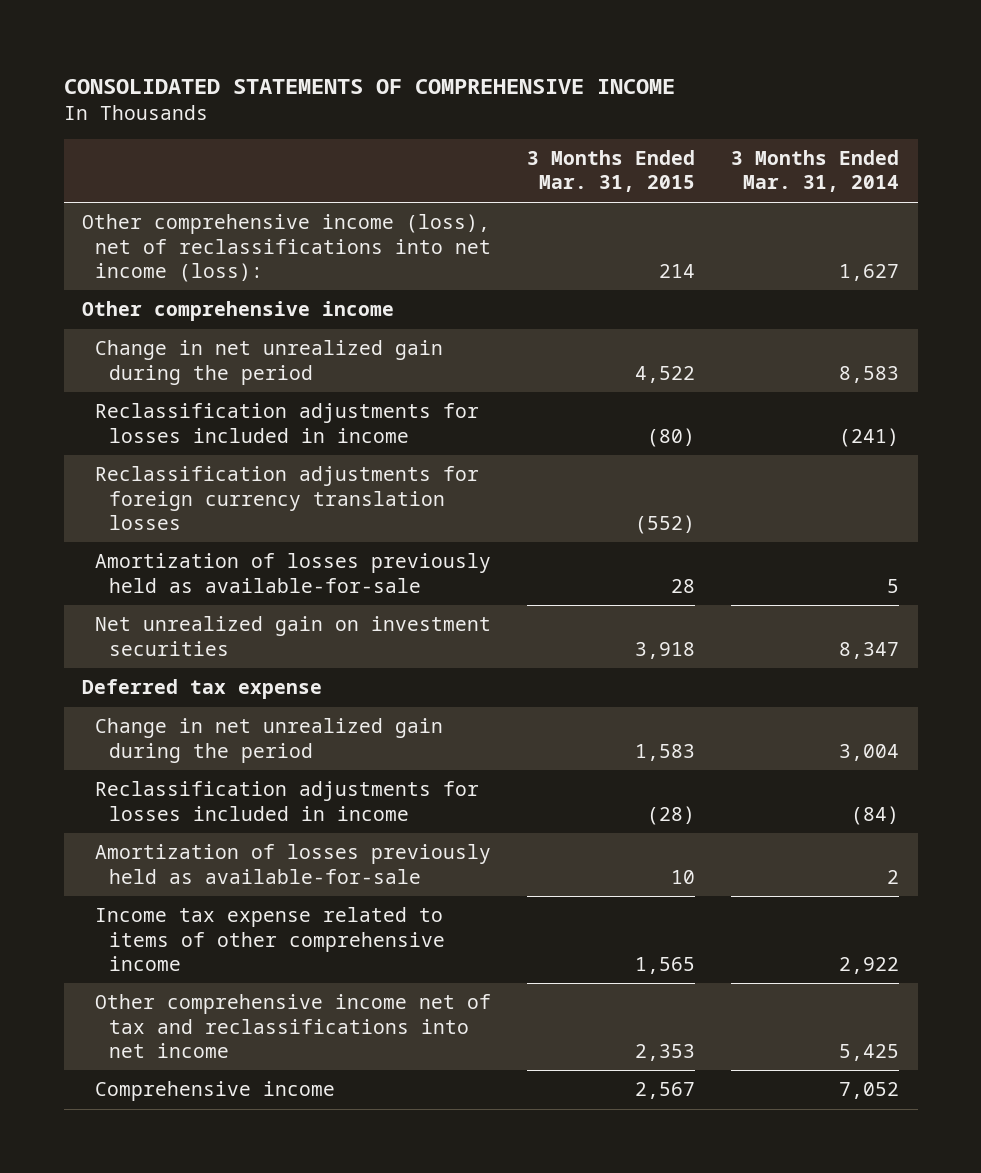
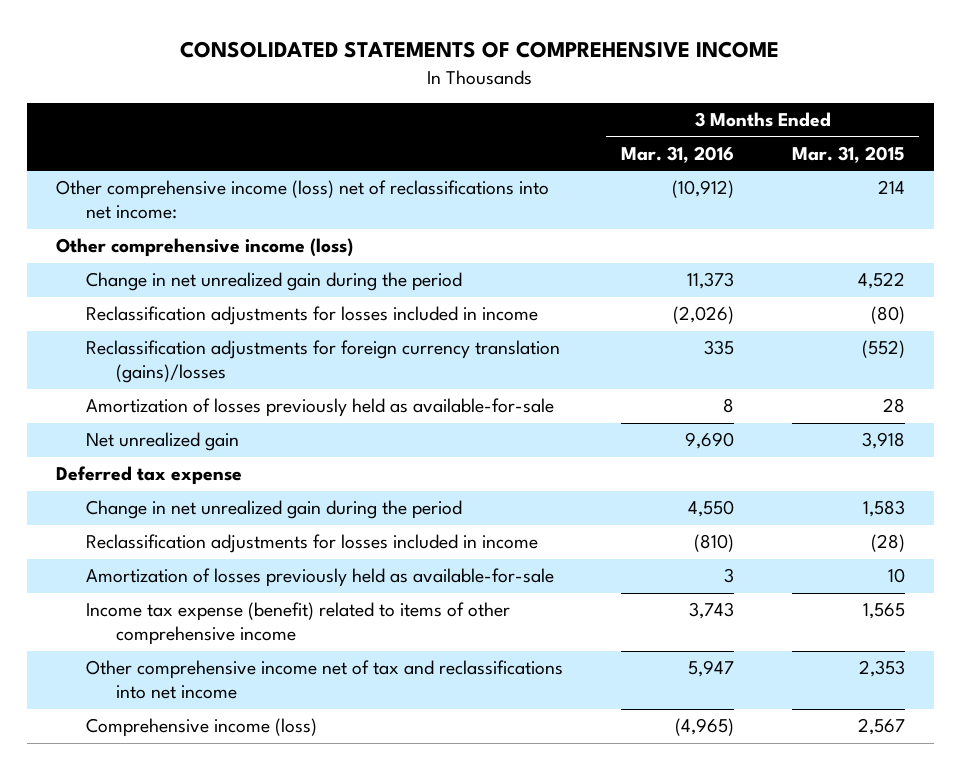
[731,150,900,193] 3 Months Ended Mar. 31, 2014 -> none
none -> [620,146,734,164] Mar. 31, 2016
[81,214,492,282] Other comprehensive income (loss), net of reclassifications into net income (loss): -> [55,180,549,220] Other comprehensive income (loss) net of reclassifications into net income:
[81,301,394,322] Other comprehensive income -> [55,238,353,258] Other comprehensive income (loss)
[95,466,480,530] Reclassification adjustments for foreign currency translation losses -> [85,340,560,384] Reclassification adjustments for foreign currency translation (gains)/losses
[95,616,492,656] Net unrealized gain on investment securities -> [85,432,239,452] Net unrealized gain
[95,907,445,971] Income tax expense related to items of other comprehensive income -> [85,602,510,646] Income tax expense (benefit) related to items of other comprehensive income
[95,1081,336,1102] Comprehensive income -> [85,718,317,738] Comprehensive income (loss)

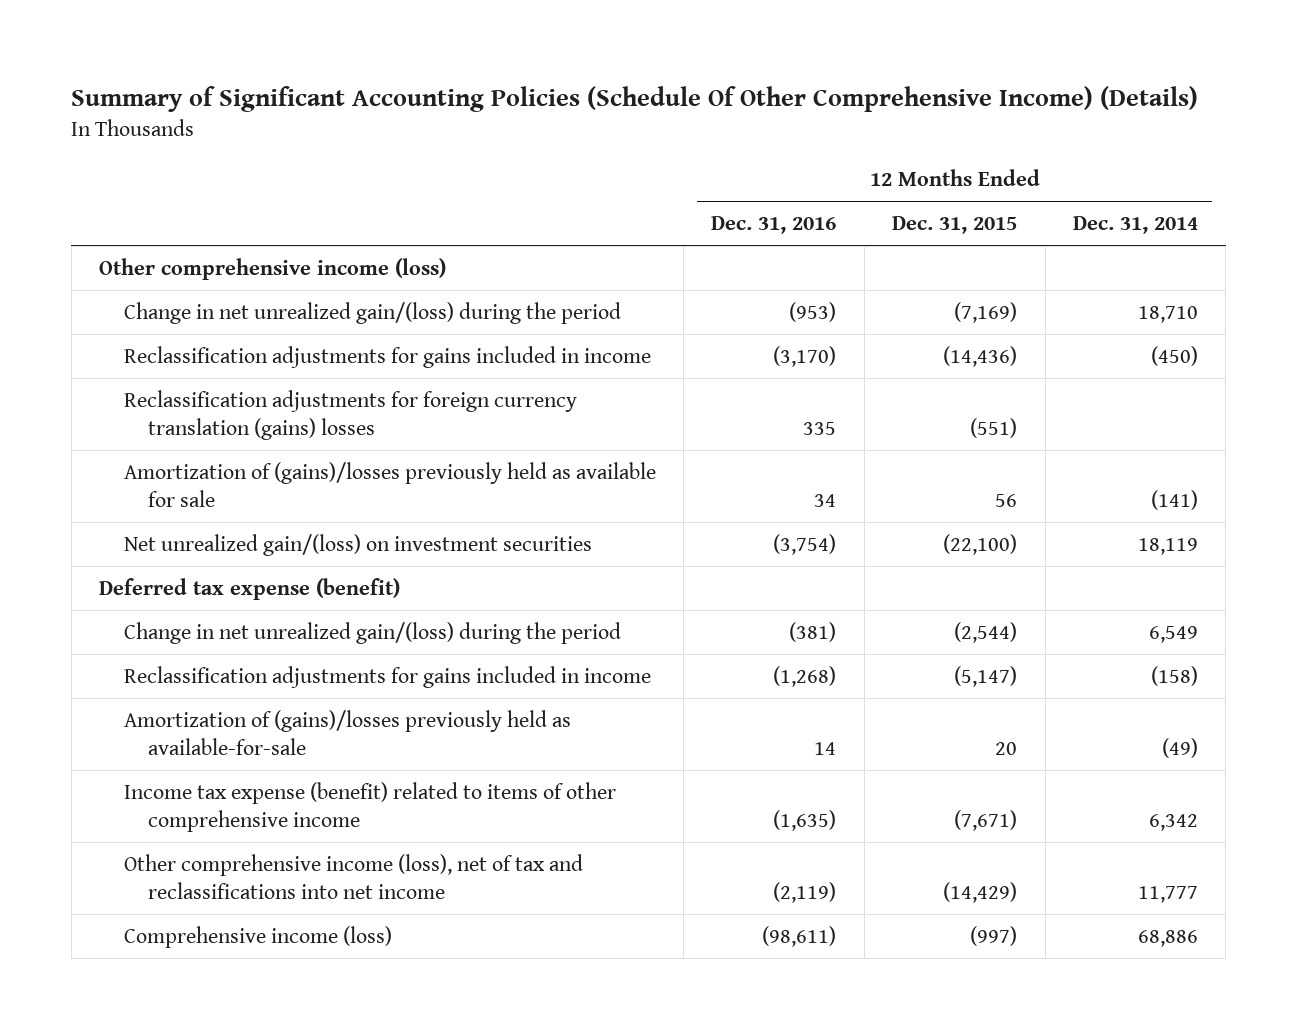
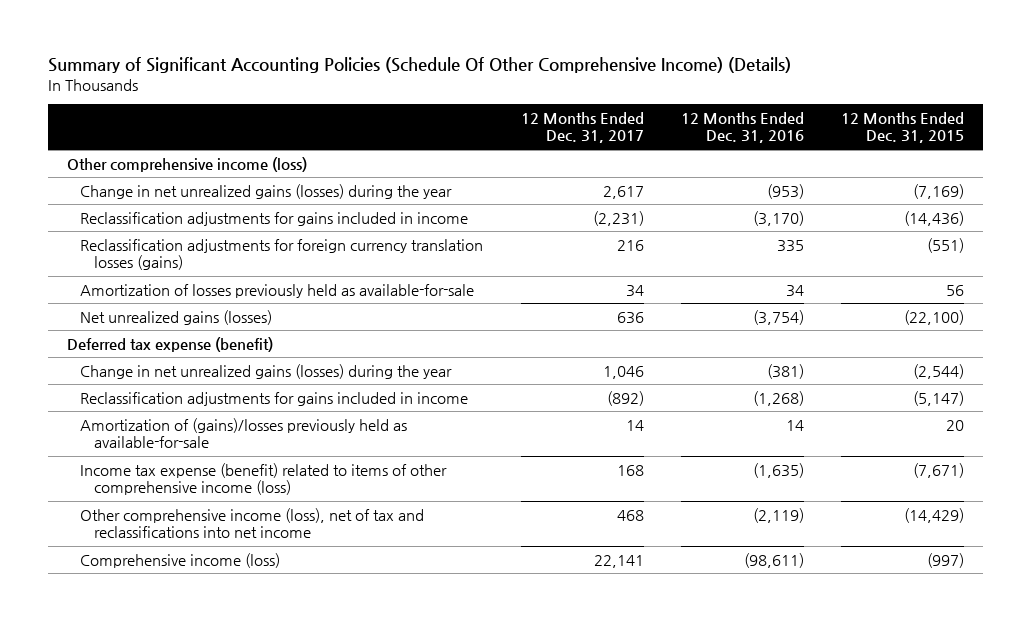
[1073,216,1199,235] Dec. 31, 2014 -> none
none -> [520,111,644,144] 12 Months Ended Dec. 31, 2017
[123,301,621,324] Change in net unrealized gain/(loss) during the period -> [80,183,453,199] Change in net unrealized gains (losses) during the year
[123,389,577,441] Reclassification adjustments for foreign currency translation (gains) losses -> [80,238,484,271] Reclassification adjustments for foreign currency translation losses (gains)
[123,461,656,508] Amortization of (gains)/losses previously held as available for sale -> [80,283,475,298] Amortization of losses previously held as available-for-sale
[123,533,592,556] Net unrealized gain/(loss) on investment securities -> [80,309,273,325] Net unrealized gains (losses)
[123,621,621,644] Change in net unrealized gain/(loss) during the period -> [80,363,453,379] Change in net unrealized gains (losses) during the year
[123,781,616,833] Income tax expense (benefit) related to items of other comprehensive income -> [80,462,448,496] Income tax expense (benefit) related to items of other comprehensive income (loss)

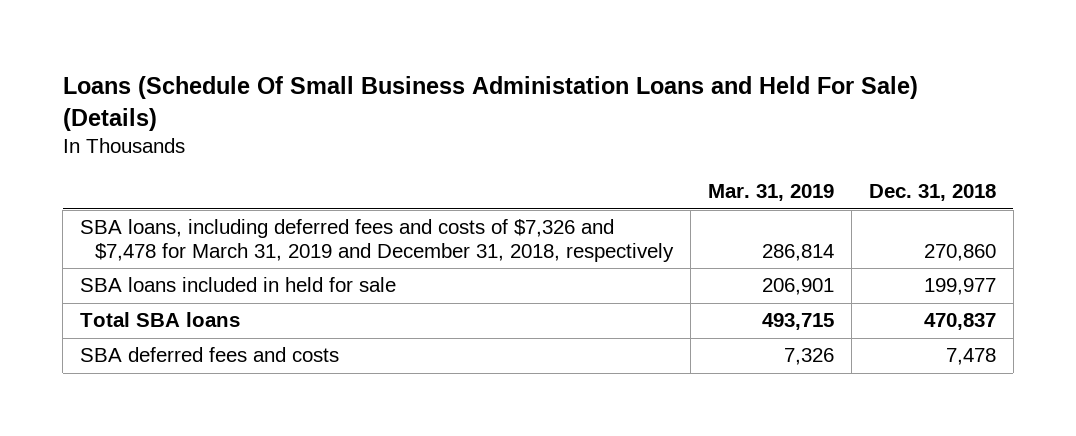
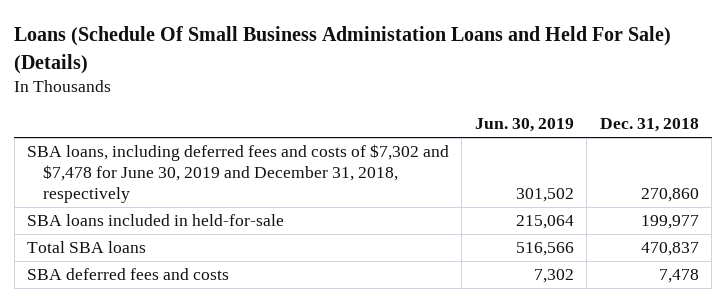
[708,184,835,202] Mar. 31, 2019 -> none
none -> [474,118,574,133] Jun. 30, 2019
[79,219,675,263] SBA loans, including deferred fees and costs of $7,326 and $7,478 for March 31, 2019 and December 31, 2018, respectively -> [27,144,450,203] SBA loans, including deferred fees and costs of $7,302 and $7,478 for June 30, 2019 and December 31, 2018, respectively
[79,277,396,293] SBA loans included in held for sale -> [27,214,285,227] SBA loans included in held-for-sale

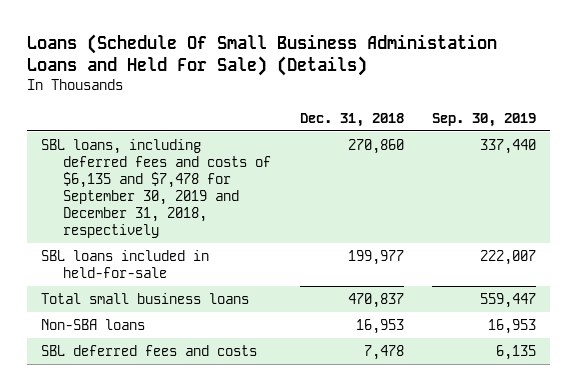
[474,118,574,133] Jun. 30, 2019 -> none
none -> [431,112,536,127] Sep. 30, 2019
[27,144,450,203] SBA loans, including deferred fees and costs of $7,302 and $7,478 for June 30, 2019 and December 31, 2018, respectively -> [41,138,272,238] SBL loans, including deferred fees and costs of $6,135 and $7,478 for September 30, 2019 and December 31, 2018, respectively
[27,214,285,227] SBA loans included in held-for-sale -> [41,249,210,278] SBL loans included in held-for-sale
[27,241,147,254] Total SBA loans -> [41,292,250,304] Total small business loans
none -> [41,318,146,330] Non-SBA loans
[27,268,230,281] SBA deferred fees and costs -> [41,344,258,356] SBL deferred fees and costs

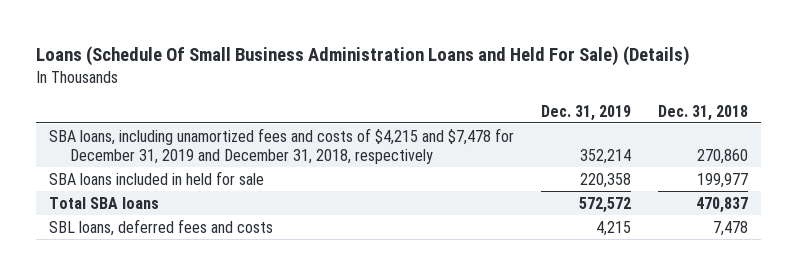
[27,34,498,77] Loans (Schedule Of Small Business Administation Loans and Held For Sale) (Details) -> [35,46,690,67] Loans (Schedule Of Small Business Administration Loans and Held For Sale) (Details)
[431,112,536,127] Sep. 30, 2019 -> none
none -> [541,104,632,121] Dec. 31, 2019
[41,318,146,330] Non-SBA loans -> none
[41,138,272,238] SBL loans, including deferred fees and costs of $6,135 and $7,478 for September 30, 2019 and December 31, 2018, respectively -> [49,127,515,164] SBA loans, including unamortized fees and costs of $4,215 and $7,478 for December 31, 2019 and December 31, 2018, respectively
[41,249,210,278] SBL loans included in held-for-sale -> [49,170,265,185] SBA loans included in held for sale
[41,292,250,304] Total small business loans -> [49,196,160,209] Total SBA loans
[41,344,258,356] SBL deferred fees and costs -> [49,218,274,236] SBL loans, deferred fees and costs

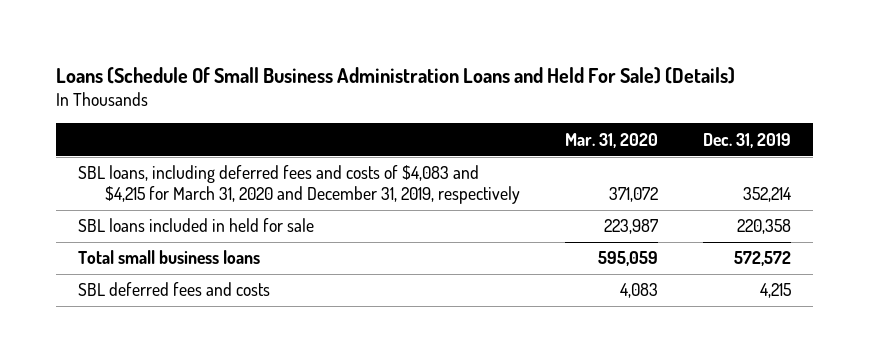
[657,104,748,121] Dec. 31, 2018 -> none
none -> [565,132,659,148] Mar. 31, 2020
[49,127,515,164] SBA loans, including unamortized fees and costs of $4,215 and $7,478 for December 31, 2019 and December 31, 2018, respectively -> [78,165,521,205] SBL loans, including deferred fees and costs of $4,083 and $4,215 for March 31, 2020 and December 31, 2019, respectively
[49,170,265,185] SBA loans included in held for sale -> [78,218,315,233] SBL loans included in held for sale
[49,196,160,209] Total SBA loans -> [78,250,261,265] Total small business loans
[49,218,274,236] SBL loans, deferred fees and costs -> [78,282,271,297] SBL deferred fees and costs

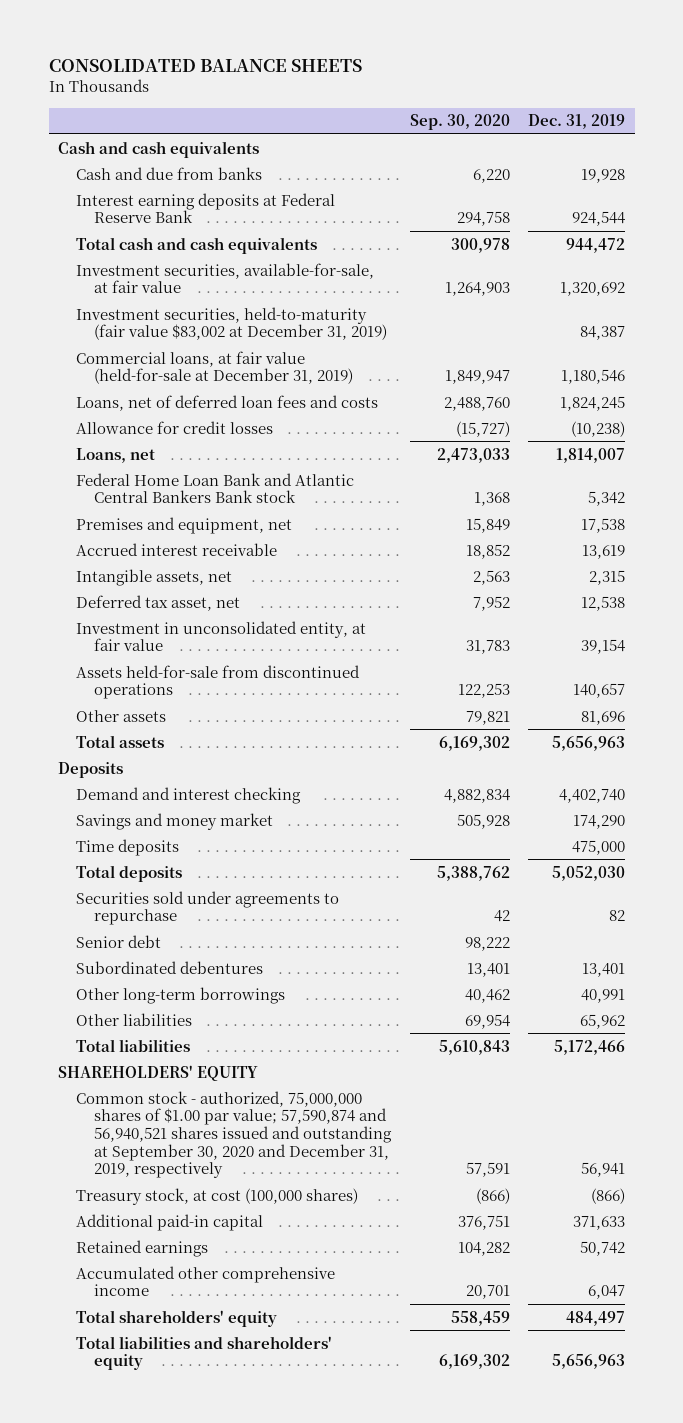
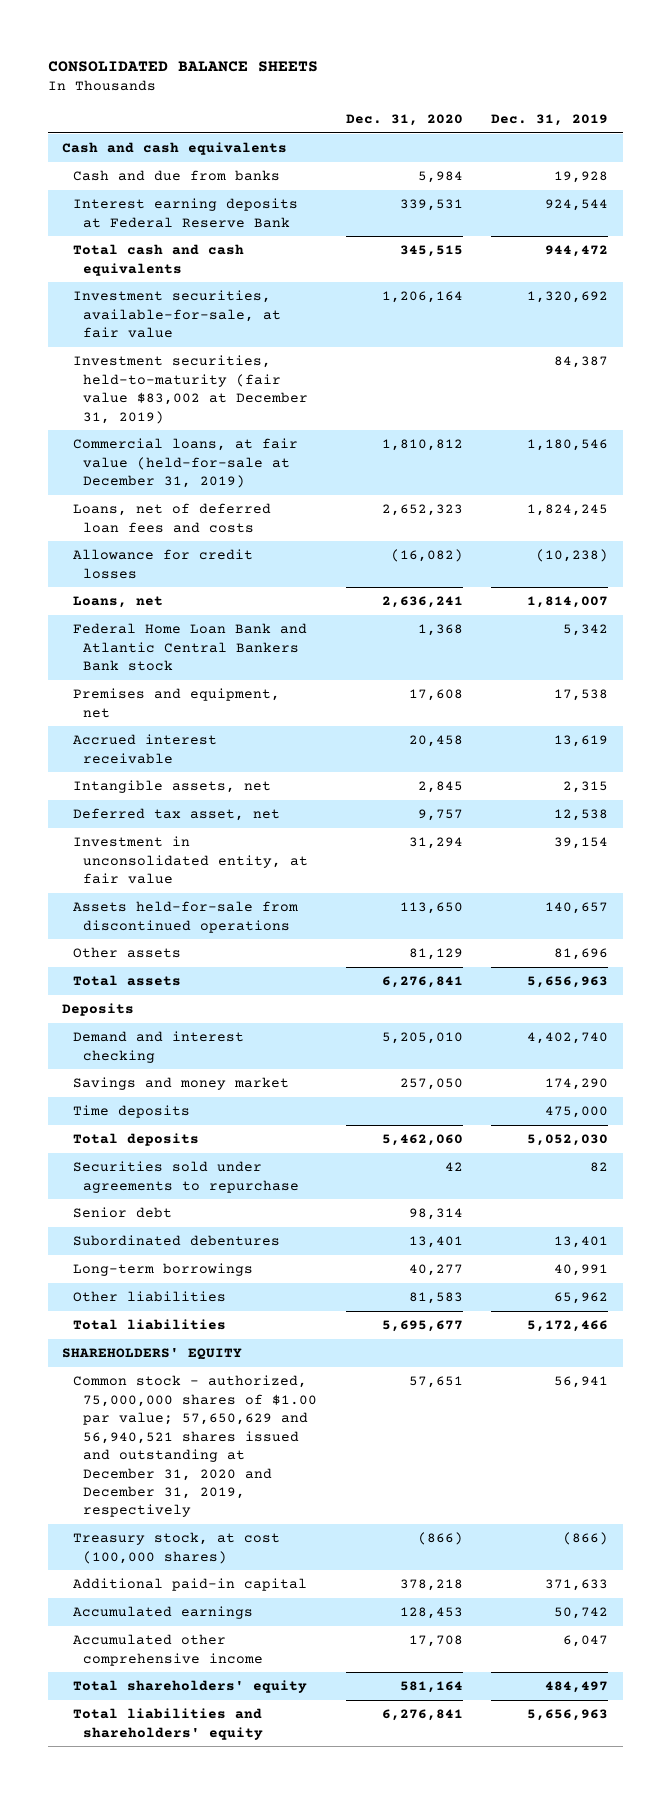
[409,114,510,131] Sep. 30, 2020 -> none
none -> [345,113,463,126] Dec. 31, 2020
[76,986,286,1004] Other long-term borrowings -> [72,1263,253,1277] Long-term borrowings
[76,1090,393,1179] Common stock - authorized, 75,000,000 shares of $1.00 par value; 57,590,874 and 56,940,521 shares issued and outstanding at September 30, 2020 and December 31, 2019, respectively -> [72,1375,318,1518] Common stock - authorized, 75,000,000 shares of $1.00 par value; 57,650,629 and 56,940,521 shares issued and outstanding at December 31, 2020 and December 31, 2019, respectively
[76,1239,209,1257] Retained earnings -> [72,1606,253,1620] Accumulated earnings

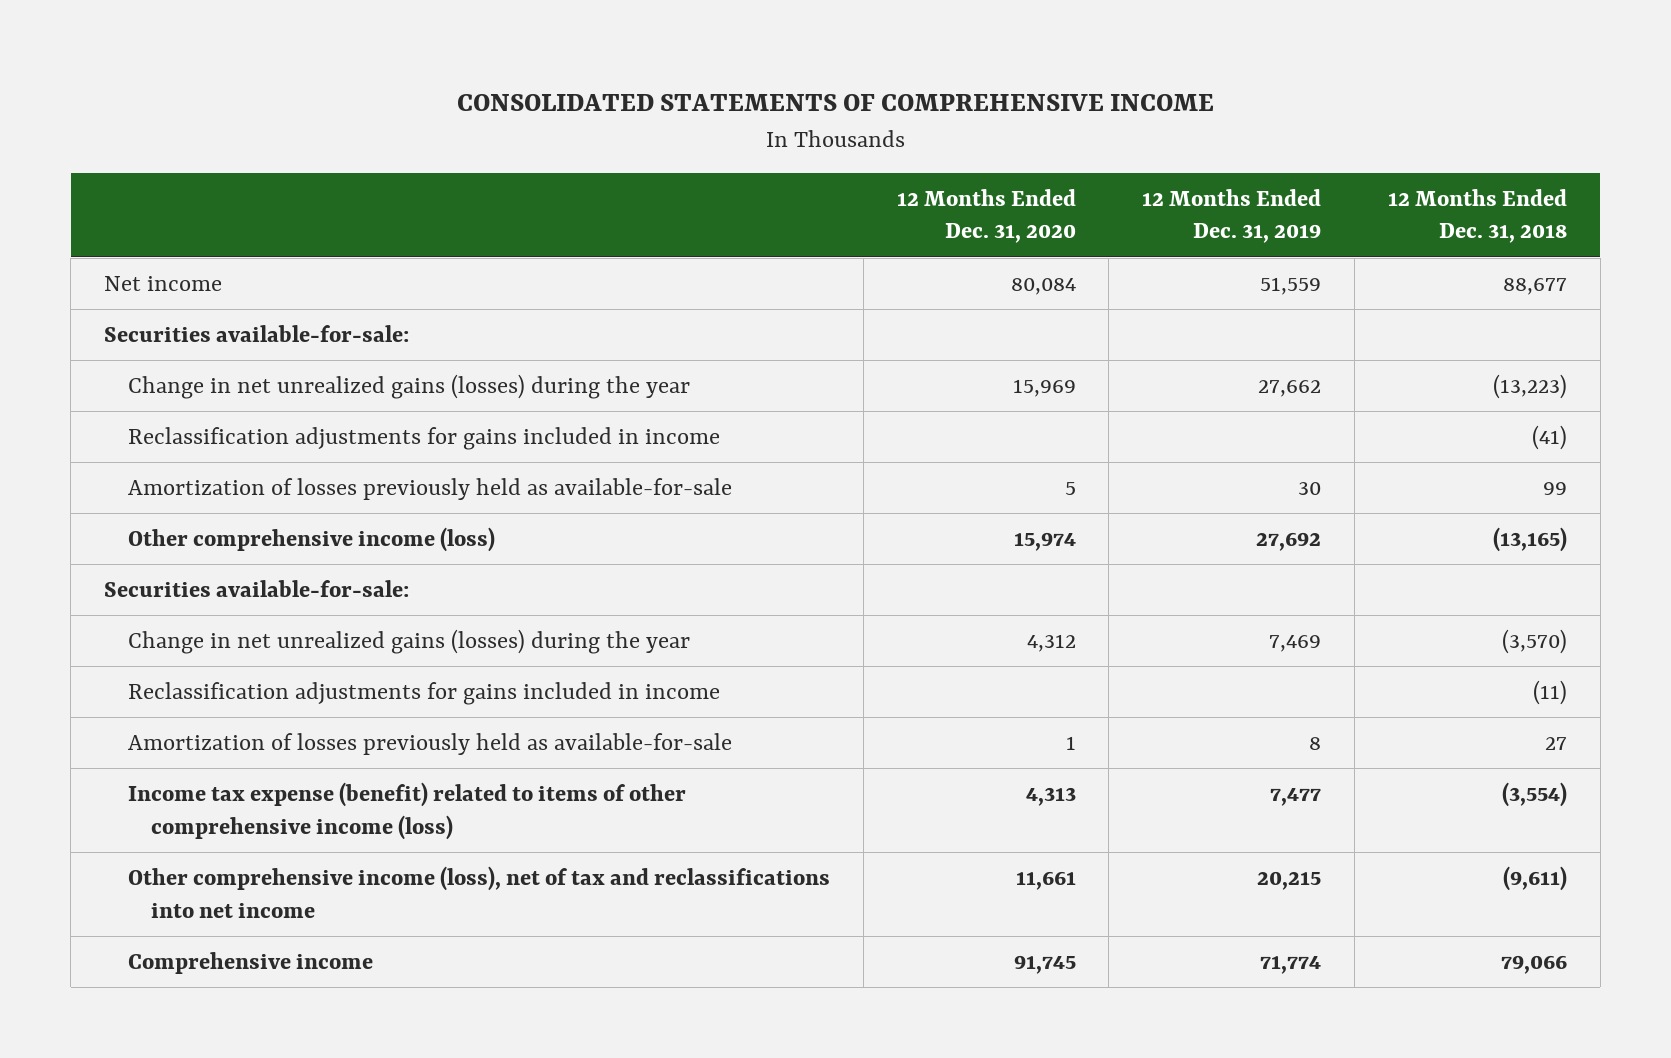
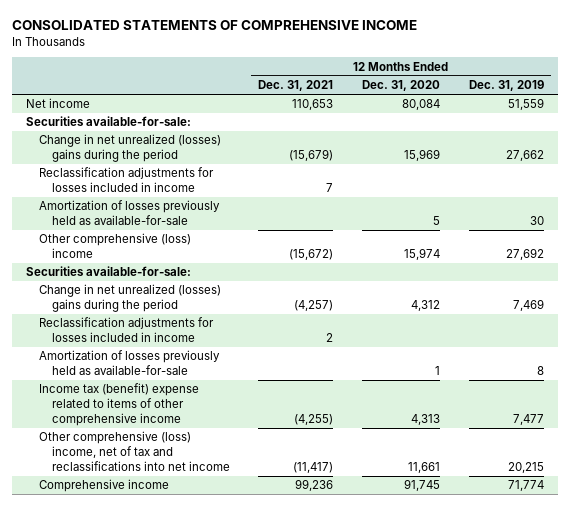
[1387,188,1567,244] 12 Months Ended Dec. 31, 2018 -> none
none -> [258,80,334,92] Dec. 31, 2021
[127,373,690,399] Change in net unrealized gains (losses) during the year -> [39,134,222,163] Change in net unrealized (losses) gains during the period
[127,426,720,450] Reclassification adjustments for gains included in income -> [39,167,215,193] Reclassification adjustments for losses included in income
[127,526,495,552] Other comprehensive income (loss) -> [39,233,192,259] Other comprehensive (loss) income
[127,628,690,654] Change in net unrealized gains (losses) during the year -> [39,284,222,313] Change in net unrealized (losses) gains during the period
[127,681,720,705] Reclassification adjustments for gains included in income -> [39,317,215,343] Reclassification adjustments for losses included in income
[127,781,686,840] Income tax expense (benefit) related to items of other comprehensive income (loss) -> [39,383,200,426] Income tax (benefit) expense related to items of other comprehensive income
[127,865,830,918] Other comprehensive income (loss), net of tax and reclassifications into net income -> [39,431,230,471] Other comprehensive (loss) income, net of tax and reclassifications into net income

